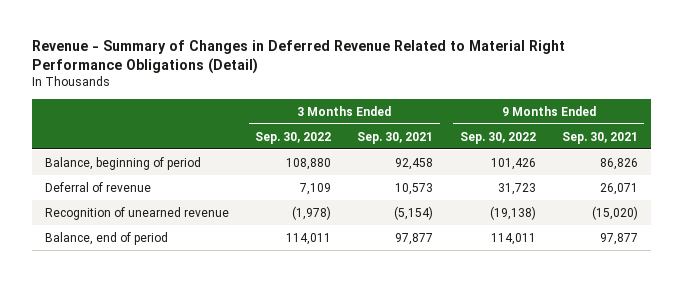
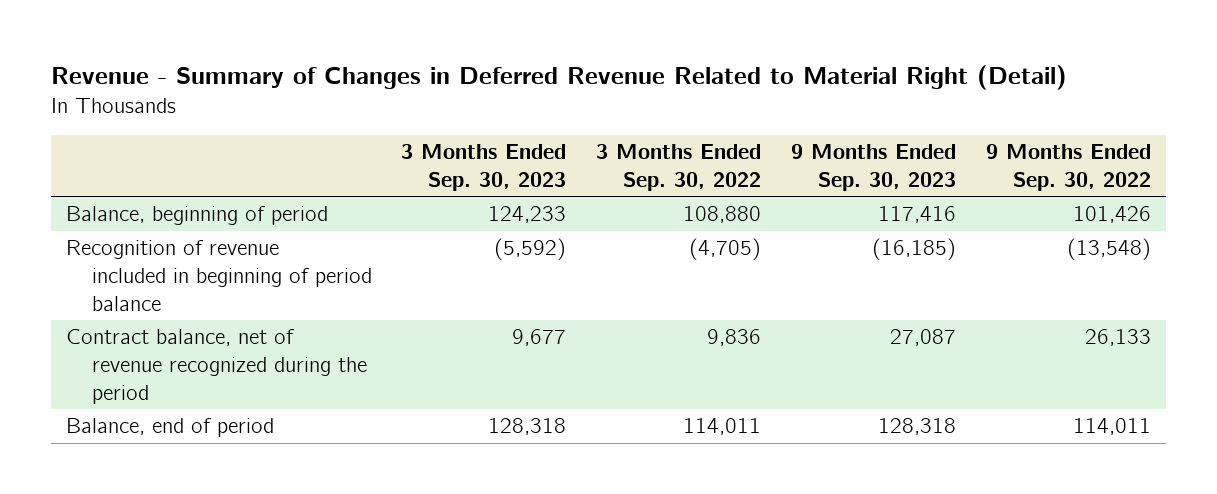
[31,39,565,74] Revenue - Summary of Changes in Deferred Revenue Related to Material Right Performance Obligations (Detail) -> [50,65,1067,91] Revenue - Summary of Changes in Deferred Revenue Related to Material Right (Detail)
[357,131,434,144] Sep. 30, 2021 -> none
[561,131,638,144] Sep. 30, 2021 -> none
none -> [401,143,567,191] 3 Months Ended Sep. 30, 2023
none -> [791,143,957,191] 9 Months Ended Sep. 30, 2023
[45,181,152,192] Deferral of revenue -> none
[45,206,230,220] Recognition of unearned revenue -> [65,240,372,311] Recognition of revenue included in beginning of period balance
[292,205,332,220] (1,978) -> [689,238,762,261] (4,705)
[489,205,536,220] (19,138) -> [1066,238,1151,261] (13,548)
none -> [65,329,367,404] Contract balance, net of revenue recognized during the period

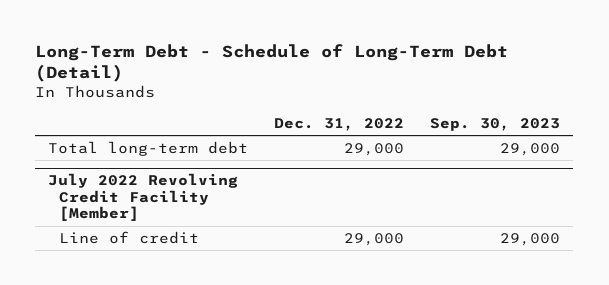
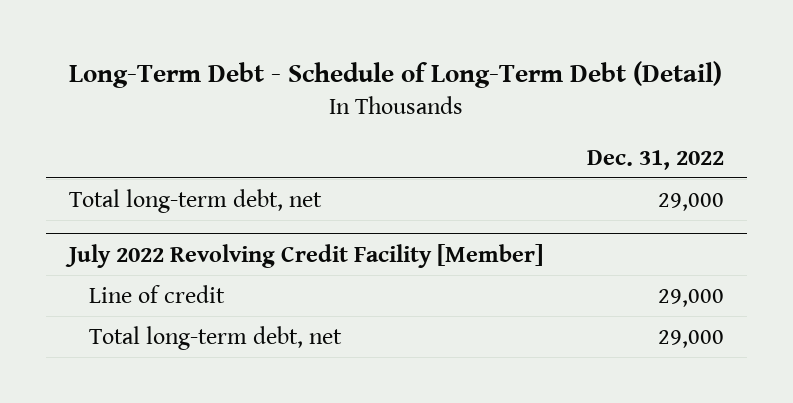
[430,117,561,131] Sep. 30, 2023 -> none
[48,140,249,156] Total long-term debt -> [68,188,322,213] Total long-term debt, net
none -> [88,325,342,350] Total long-term debt, net

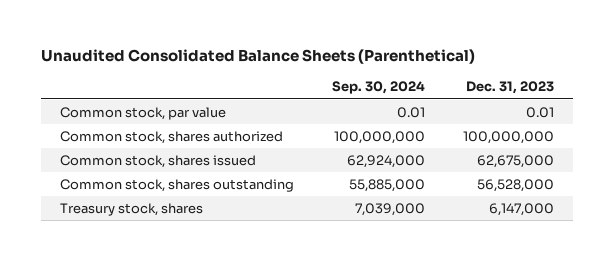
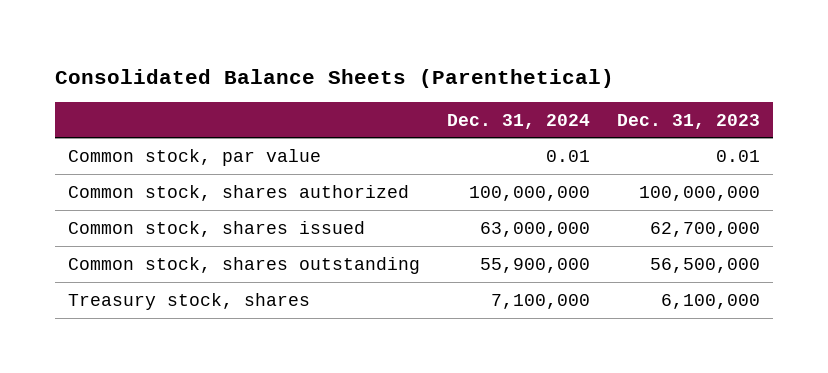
[41,49,476,65] Unaudited Consolidated Balance Sheets (Parenthetical) -> [55,68,615,88] Consolidated Balance Sheets (Parenthetical)
[331,81,425,95] Sep. 30, 2024 -> none
none -> [447,113,591,129] Dec. 31, 2024
[476,154,554,168] 62,675,000 -> [649,221,760,237] 62,700,000
[476,178,554,192] 56,528,000 -> [649,257,760,273] 56,500,000
[488,202,554,216] 6,147,000 -> [660,293,760,309] 6,100,000

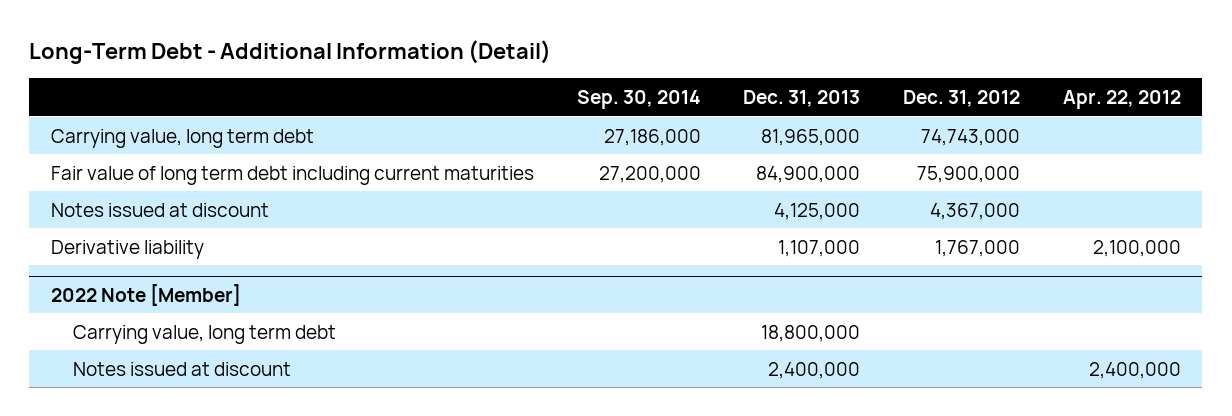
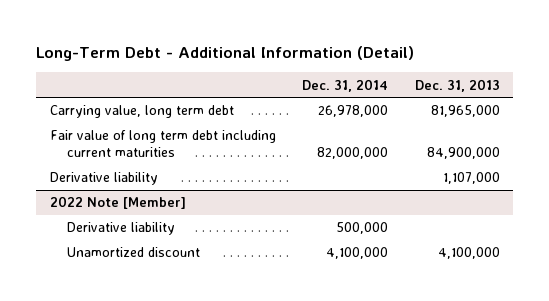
[576,90,701,110] Sep. 30, 2014 -> none
[903,90,1021,108] Dec. 31, 2012 -> none
[1063,90,1182,110] Apr. 22, 2012 -> none
none -> [302,78,389,92] Dec. 31, 2014
[50,202,269,217] Notes issued at discount -> none
[73,324,337,344] Carrying value, long term debt -> none
[73,361,292,376] Notes issued at discount -> none
none -> [66,222,175,236] Derivative liability
none -> [66,247,200,258] Unamortized discount

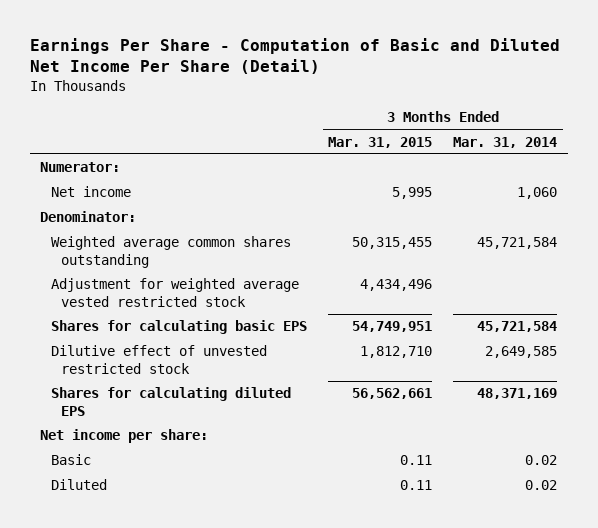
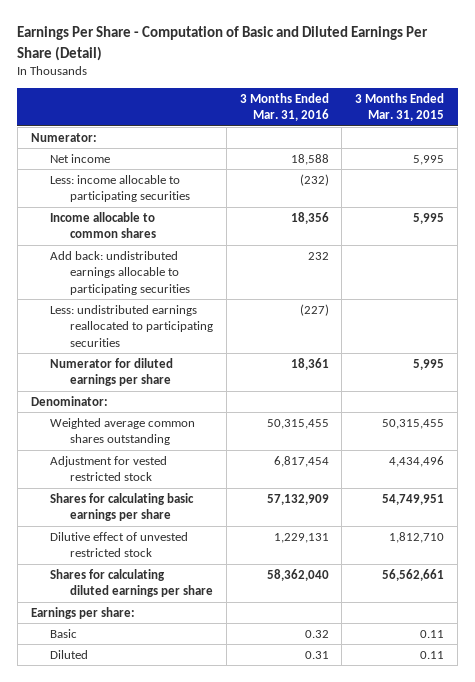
[29,37,560,75] Earnings Per Share - Computation of Basic and Diluted Net Income Per Share (Detail) -> [17,26,429,61] Earnings Per Share - Computation of Basic and Diluted Earnings Per Share (Detail)
[453,136,558,148] Mar. 31, 2014 -> none
none -> [239,93,329,122] 3 Months Ended Mar. 31, 2016
none -> [50,174,191,203] Less: income allocable to participating securities
none -> [50,211,157,239] Income allocable to common shares
none -> [50,250,191,295] Add back: undistributed earnings allocable to participating securities
none -> [50,304,214,347] Less: undistributed earnings reallocated to participating securities
none -> [50,357,174,387] Numerator for diluted earnings per share
[50,278,299,307] Adjustment for weighted average vested restricted stock -> [50,455,168,482] Adjustment for vested restricted stock
[50,320,307,335] Shares for calculating basic EPS -> [50,492,195,522] Shares for calculating basic earnings per share
[50,387,291,416] Shares for calculating diluted EPS -> [50,568,214,598] Shares for calculating diluted earnings per share
[40,429,209,444] Net income per share: -> [30,606,135,619] Earnings per share:

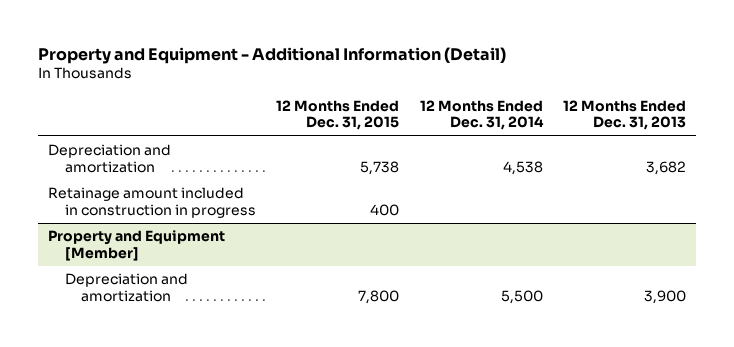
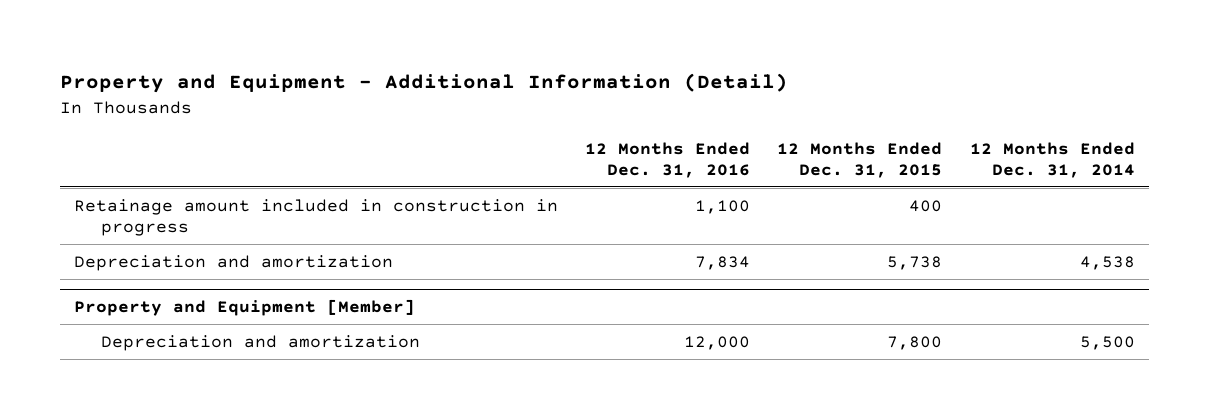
[563,99,687,131] 12 Months Ended Dec. 31, 2013 -> none
none -> [584,141,750,179] 12 Months Ended Dec. 31, 2016
[48,144,172,174] Depreciation and amortization -> [73,254,393,271] Depreciation and amortization

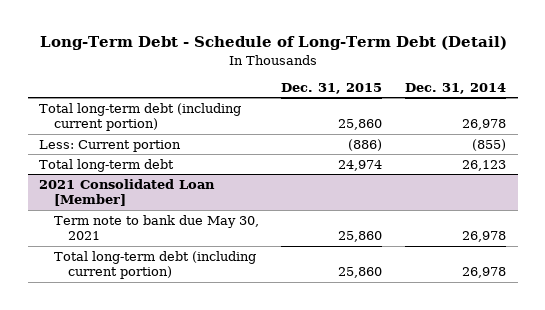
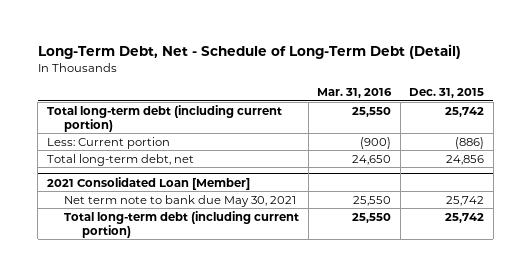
[39,36,507,51] Long-Term Debt - Schedule of Long-Term Debt (Detail) -> [37,43,461,59] Long-Term Debt, Net - Schedule of Long-Term Debt (Detail)
[405,82,507,94] Dec. 31, 2014 -> none
none -> [317,88,393,99] Mar. 31, 2016
[338,119,383,131] 25,860 -> [445,106,485,117] 25,742
[39,158,175,172] Total long-term debt -> [46,153,194,166] Total long-term debt, net
[338,159,383,171] 24,974 -> [446,154,485,165] 24,856
[53,214,259,241] Term note to bank due May 30, 2021 -> [64,194,297,207] Net term note to bank due May 30, 2021
[338,231,383,243] 25,860 -> [446,195,485,206] 25,742
[338,267,383,279] 25,860 -> [445,212,485,223] 25,742

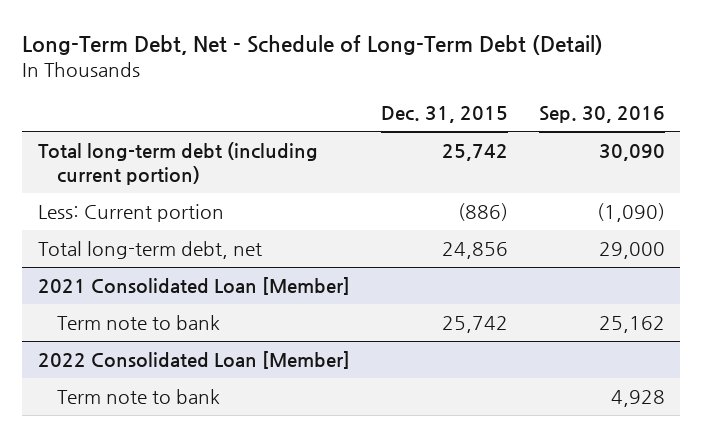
[317,88,393,99] Mar. 31, 2016 -> none
none -> [538,106,665,124] Sep. 30, 2016
[64,210,300,238] Total long-term debt (including current portion) -> none
[64,194,297,207] Net term note to bank due May 30, 2021 -> [57,315,221,331] Term note to bank
none -> [37,351,350,370] 2022 Consolidated Loan [Member]
none -> [57,389,221,405] Term note to bank

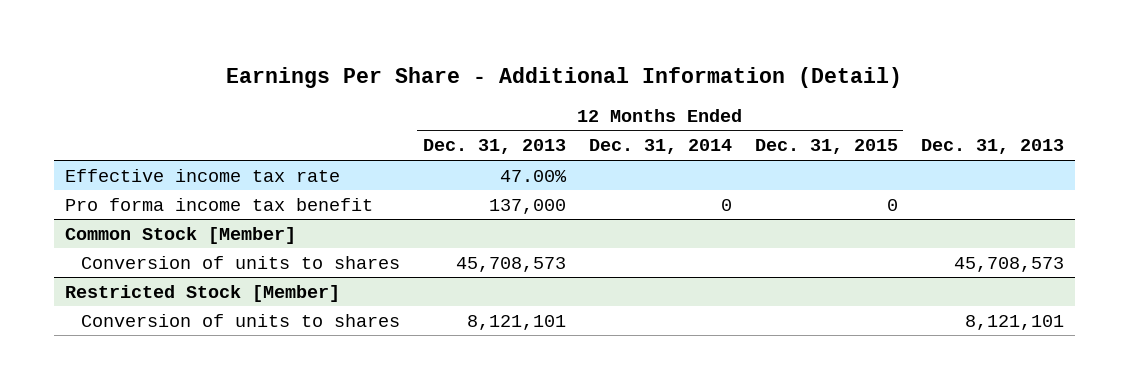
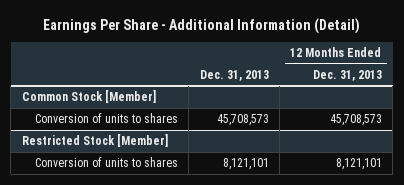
[588,139,732,155] Dec. 31, 2014 -> none
[754,139,898,155] Dec. 31, 2015 -> none
[65,168,341,182] Effective income tax rate -> none
[65,197,374,211] Pro forma income tax benefit -> none

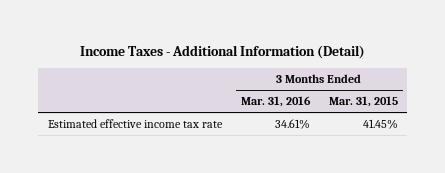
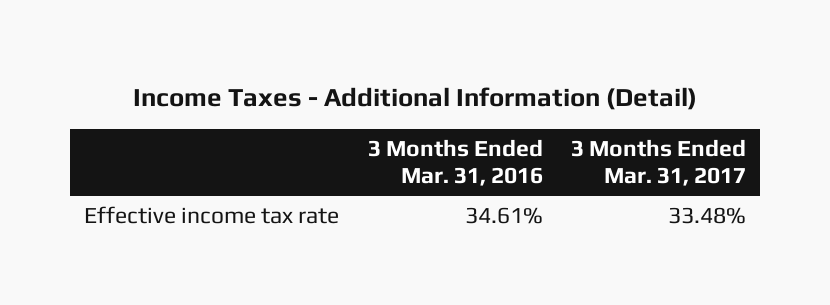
[328,96,398,108] Mar. 31, 2015 -> none
none -> [570,138,746,186] 3 Months Ended Mar. 31, 2017
[47,119,223,129] Estimated effective income tax rate -> [84,205,340,224] Effective income tax rate

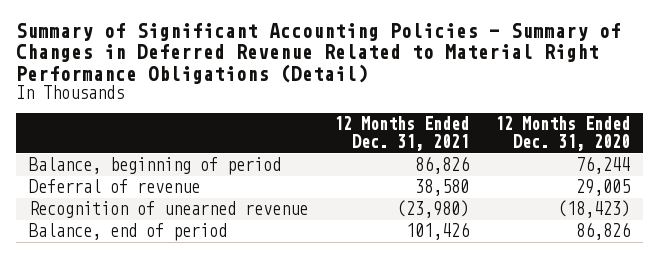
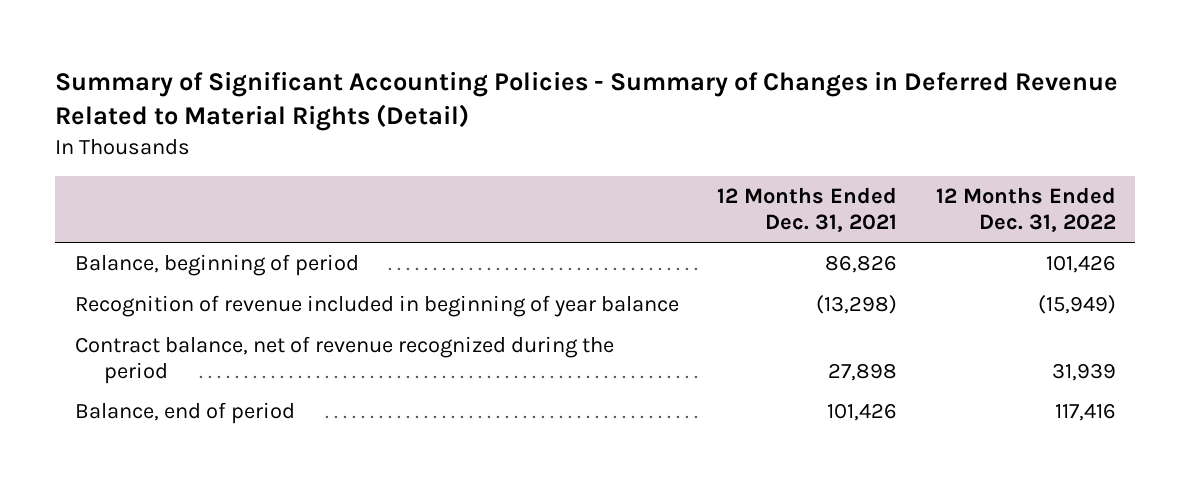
[16,22,622,84] Summary of Significant Accounting Policies - Summary of Changes in Deferred Revenue Related to Material Right Performance Obligations (Detail) -> [55,70,1119,132] Summary of Significant Accounting Policies - Summary of Changes in Deferred Revenue Related to Material Rights (Detail)
[494,116,630,152] 12 Months Ended Dec. 31, 2020 -> none
none -> [935,187,1116,232] 12 Months Ended Dec. 31, 2022
[29,179,201,194] Deferral of revenue -> none
[29,201,309,219] Recognition of unearned revenue -> [74,295,679,318] Recognition of revenue included in beginning of year balance
[397,200,470,219] (23,980) -> [816,295,898,315] (13,298)
none -> [74,336,614,384] Contract balance, net of revenue recognized during the period

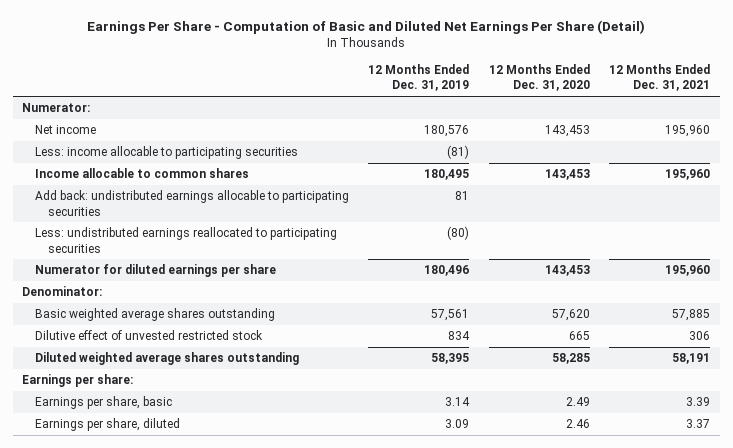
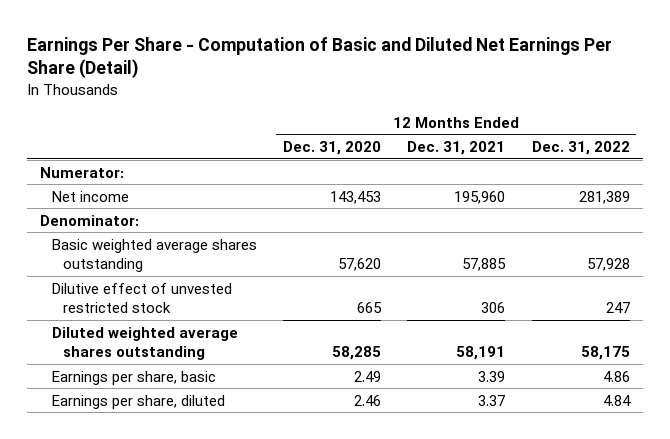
[368,64,470,92] 12 Months Ended Dec. 31, 2019 -> none
none -> [531,140,630,155] Dec. 31, 2022
[35,146,299,160] Less: income allocable to participating securities -> none
[35,168,250,179] Income allocable to common shares -> none
[35,190,350,216] Add back: undistributed earnings allocable to participating securities -> none
[35,227,338,253] Less: undistributed earnings reallocated to participating securities -> none
[35,264,277,278] Numerator for diluted earnings per share -> none
[22,374,134,388] Earnings per share: -> none

